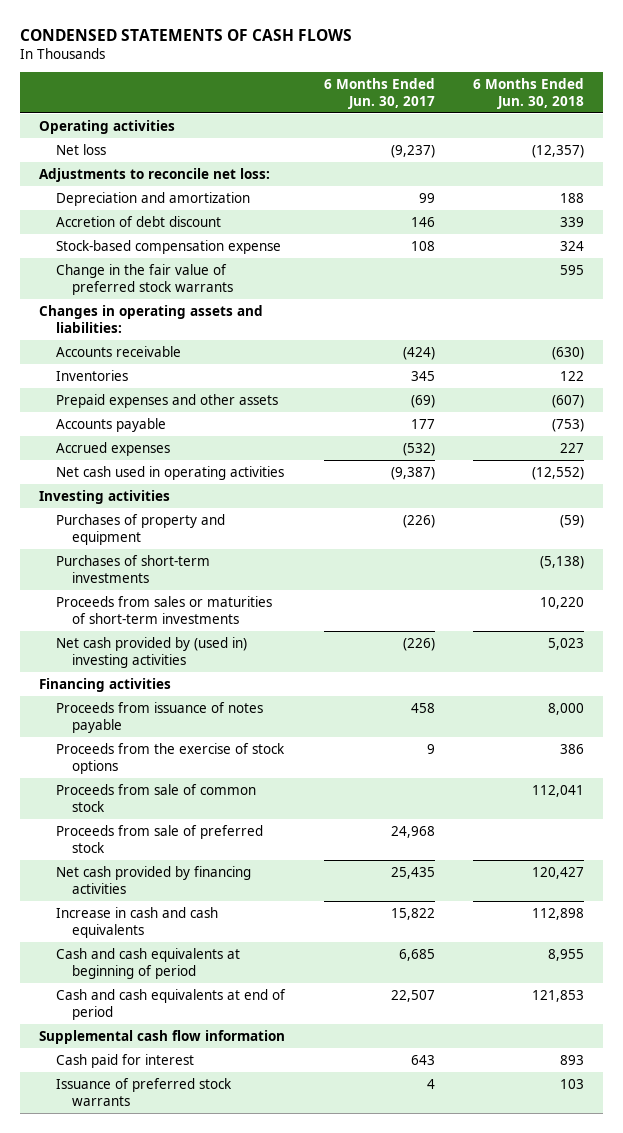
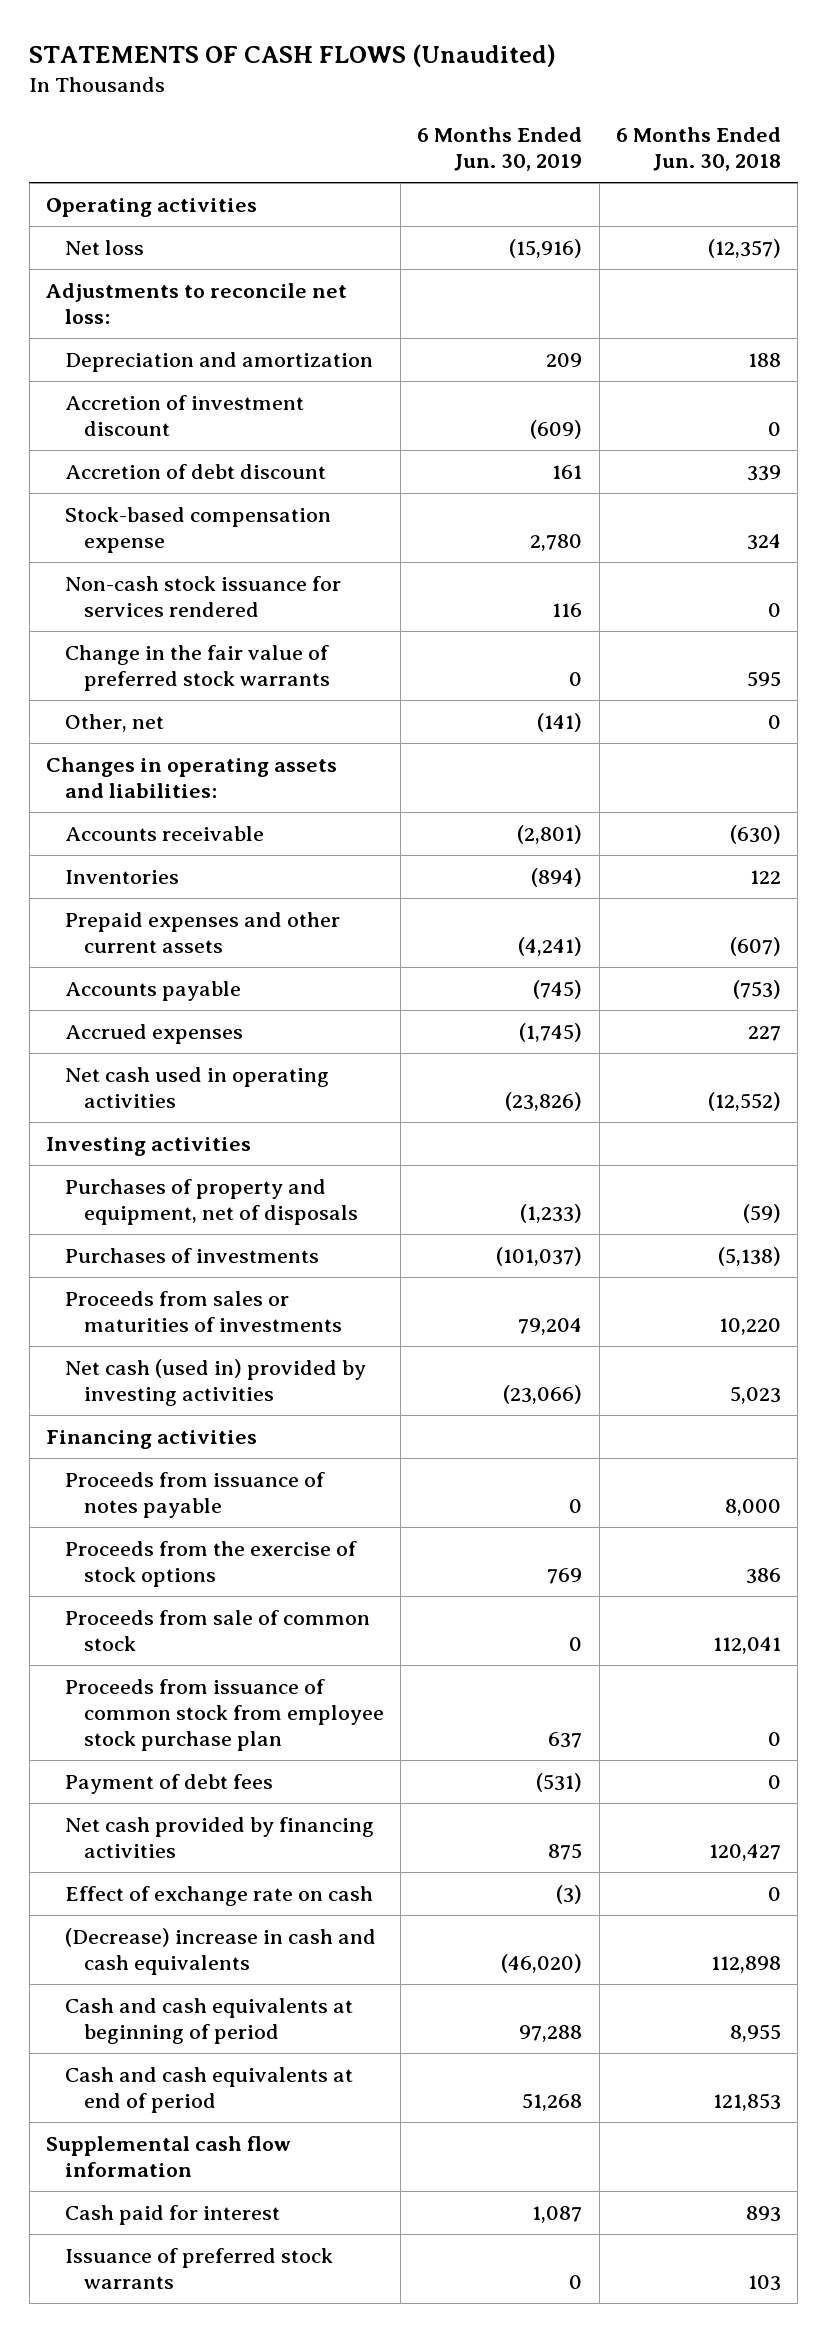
[19,28,352,41] CONDENSED STATEMENTS OF CASH FLOWS -> [29,43,557,67] STATEMENTS OF CASH FLOWS (Unaudited)
[323,77,435,109] 6 Months Ended Jun. 30, 2017 -> none
none -> [417,127,583,172] 6 Months Ended Jun. 30, 2019
none -> [64,394,304,436] Accretion of investment discount
none -> [64,575,341,617] Non-cash stock issuance for services rendered
none -> [64,713,164,732] Other, net
[55,393,278,408] Prepaid expenses and other assets -> [64,911,340,953] Prepaid expenses and other current assets
[55,513,225,545] Purchases of property and equipment -> [64,1178,358,1225] Purchases of property and equipment, net of disposals
[55,554,210,583] Purchases of short-term investments -> [64,1247,319,1263] Purchases of investments
[55,595,272,624] Proceeds from sales or maturities of short-term investments -> [64,1290,342,1332] Proceeds from sales or maturities of investments
[55,636,247,668] Net cash provided by (used in) investing activities -> [64,1358,366,1406] Net cash (used in) provided by investing activities
[55,824,263,853] Proceeds from sale of preferred stock -> none
none -> [64,1678,384,1752] Proceeds from issuance of common stock from employee stock purchase plan
none -> [64,1773,273,1794] Payment of debt fees
none -> [64,1885,373,1906] Effect of exchange rate on cash
[55,906,218,938] Increase in cash and cash equivalents -> [64,1927,376,1975] (Decrease) increase in cash and cash equivalents

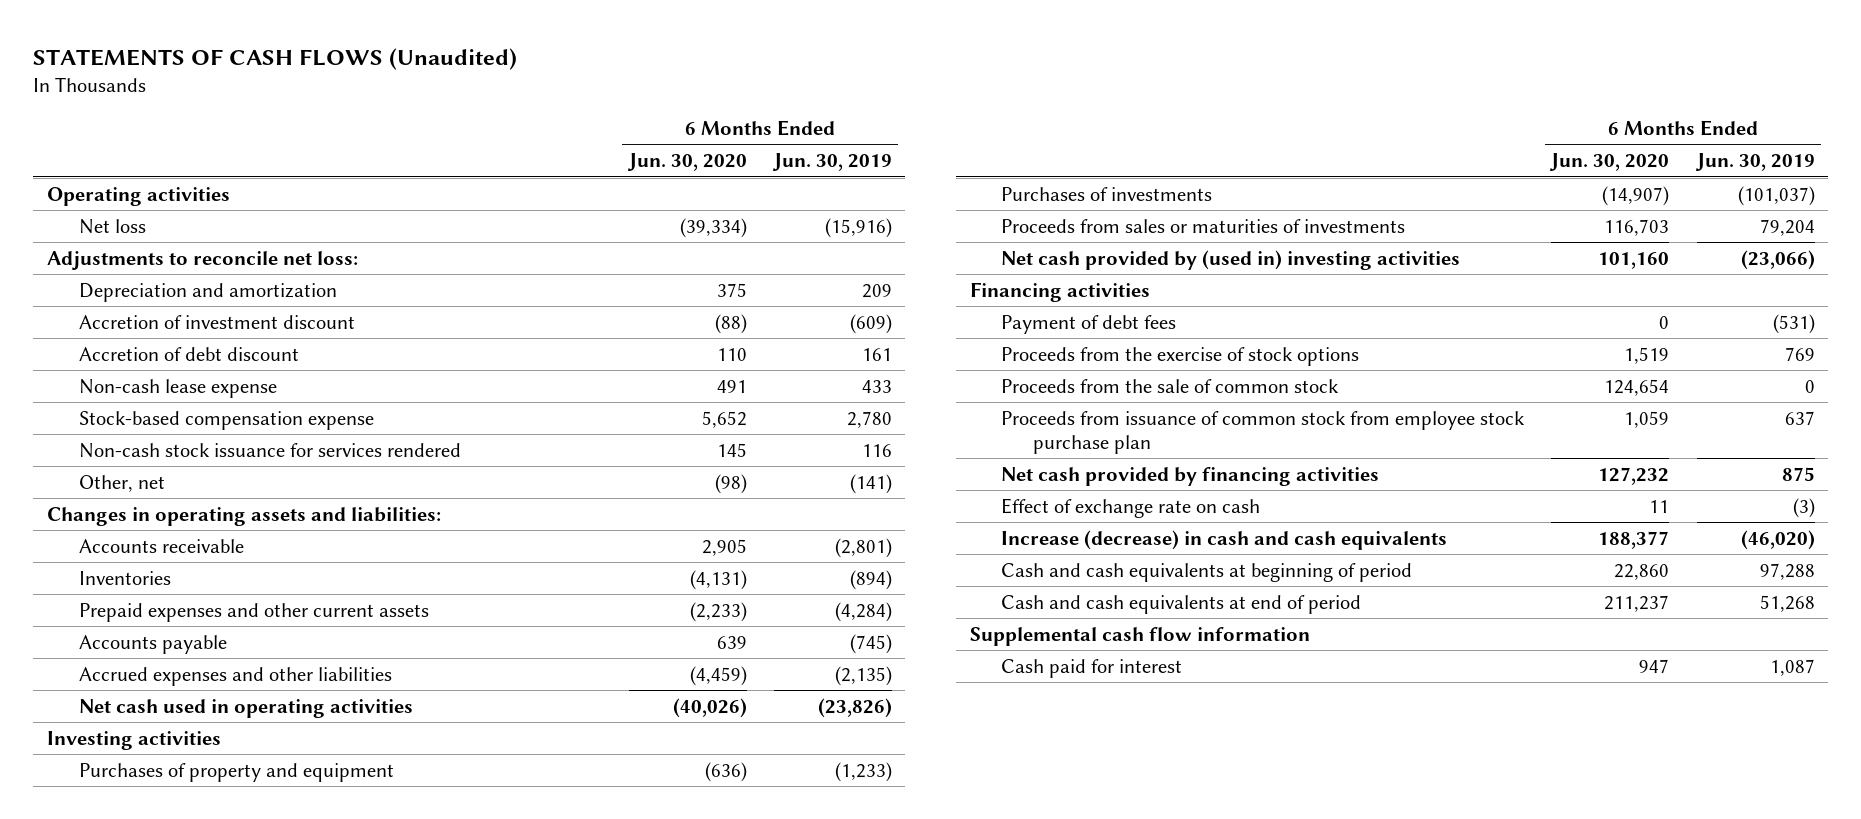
[615,127,781,172] 6 Months Ended Jun. 30, 2018 -> none
none -> [626,153,747,172] Jun. 30, 2020
none -> [78,378,277,398] Non-cash lease expense
[64,644,330,691] Change in the fair value of preferred stock warrants -> none
[518,936,583,956] (4,241) -> [834,601,892,622] (4,284)
[64,1023,243,1044] Accrued expenses -> [78,666,392,686] Accrued expenses and other liabilities
[519,1022,583,1042] (1,745) -> [834,665,892,686] (2,135)
[64,1178,358,1225] Purchases of property and equipment, net of disposals -> [78,762,394,782] Purchases of property and equipment
[64,1358,366,1406] Net cash (used in) provided by investing activities -> [1001,249,1461,270] Net cash provided by (used in) investing activities
[64,1471,325,1518] Proceeds from issuance of notes payable -> none
[64,1773,273,1794] Payment of debt fees -> [1001,314,1177,334] Payment of debt fees
[64,1609,370,1651] Proceeds from sale of common stock -> [1001,378,1340,393] Proceeds from the sale of common stock
[64,1927,376,1975] (Decrease) increase in cash and cash equivalents -> [1001,529,1448,550] Increase (decrease) in cash and cash equivalents
[64,2247,333,2289] Issuance of preferred stock warrants -> none

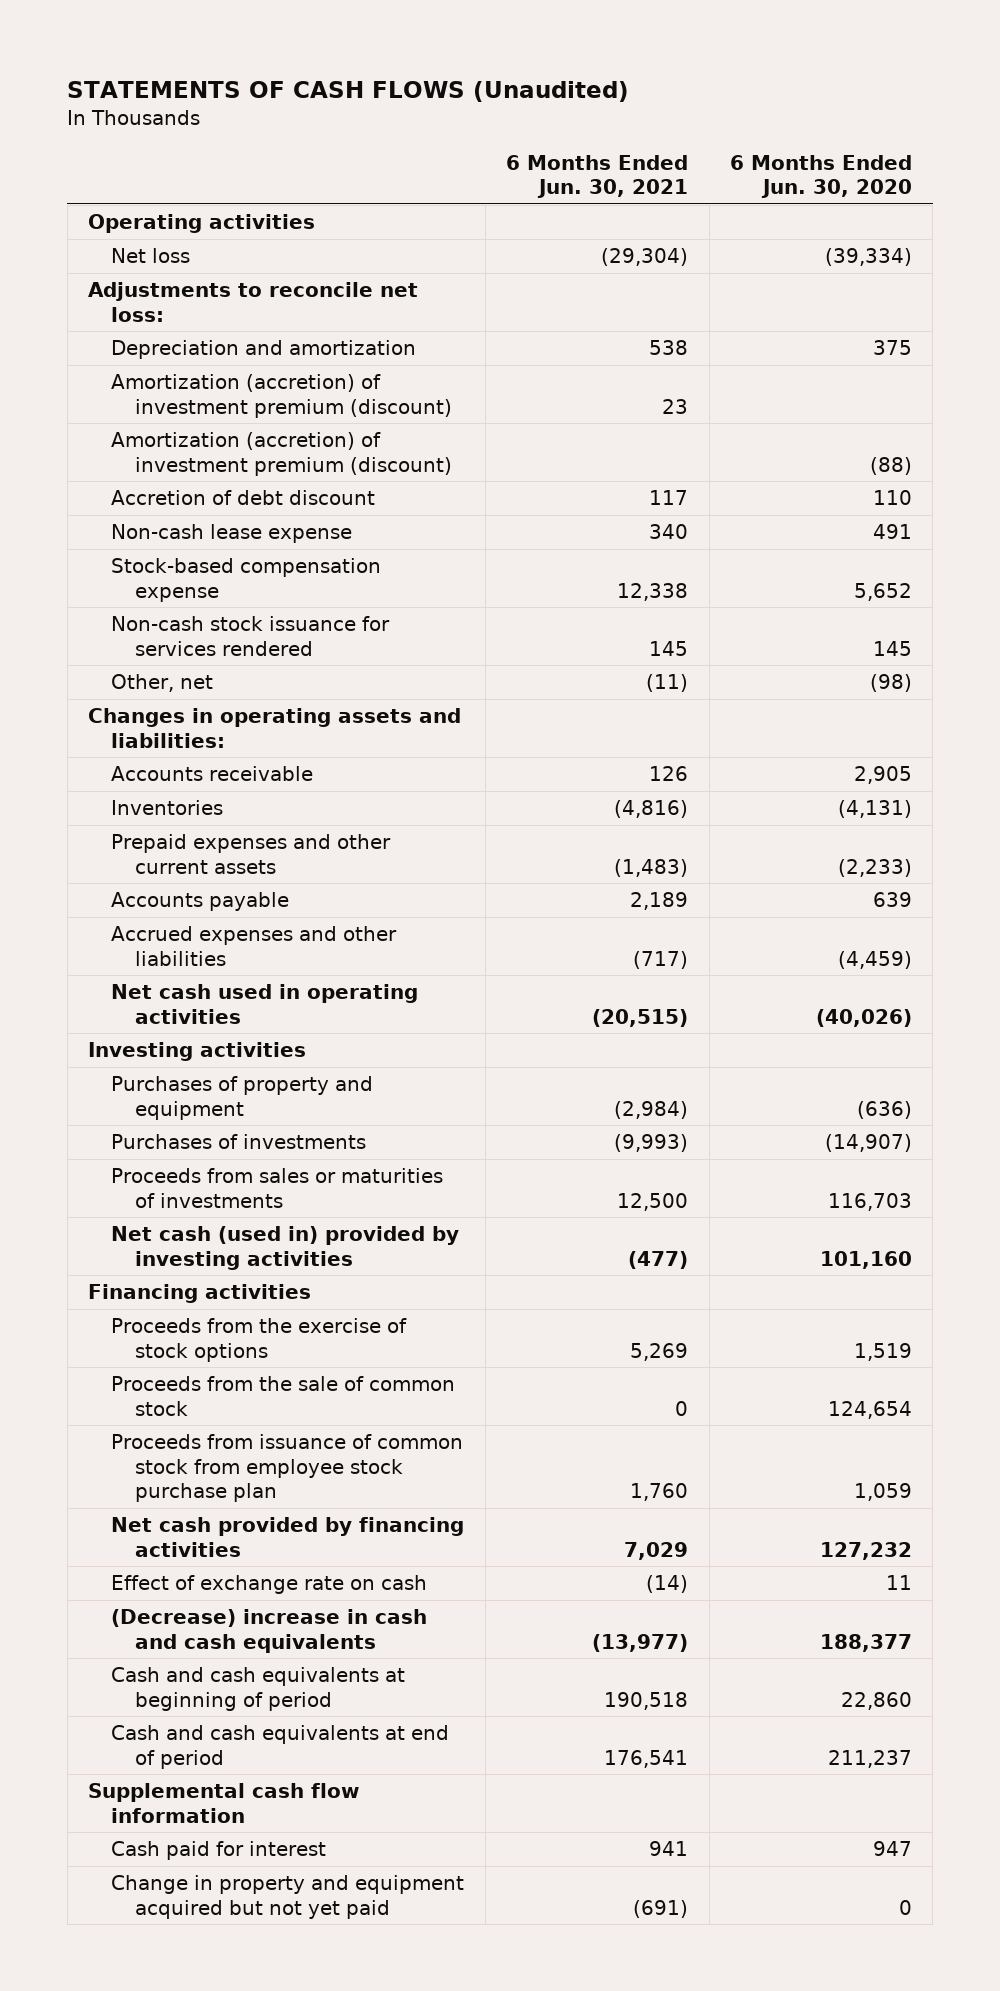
[771,153,892,172] Jun. 30, 2019 -> none
none -> [506,154,689,198] 6 Months Ended Jun. 30, 2021
none -> [111,374,452,418] Amortization (accretion) of investment premium (discount)
[78,314,355,329] Accretion of investment discount -> [111,432,452,476] Amortization (accretion) of investment premium (discount)
[1001,249,1461,270] Net cash provided by (used in) investing activities -> [111,1226,460,1270] Net cash (used in) provided by investing activities
[1001,314,1177,334] Payment of debt fees -> none
[1001,529,1448,550] Increase (decrease) in cash and cash equivalents -> [111,1609,428,1653] (Decrease) increase in cash and cash equivalents
none -> [111,1875,465,1919] Change in property and equipment acquired but not yet paid

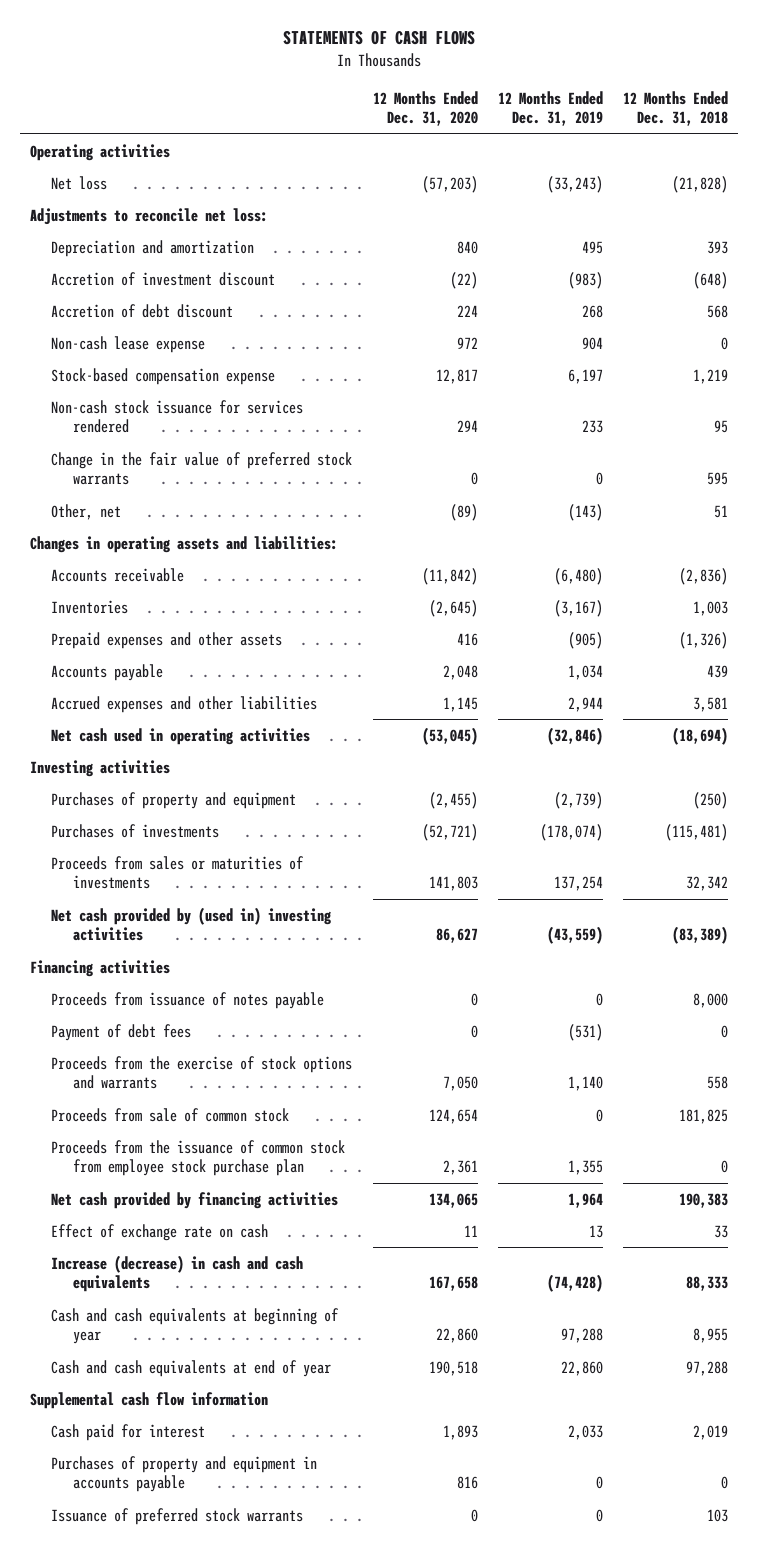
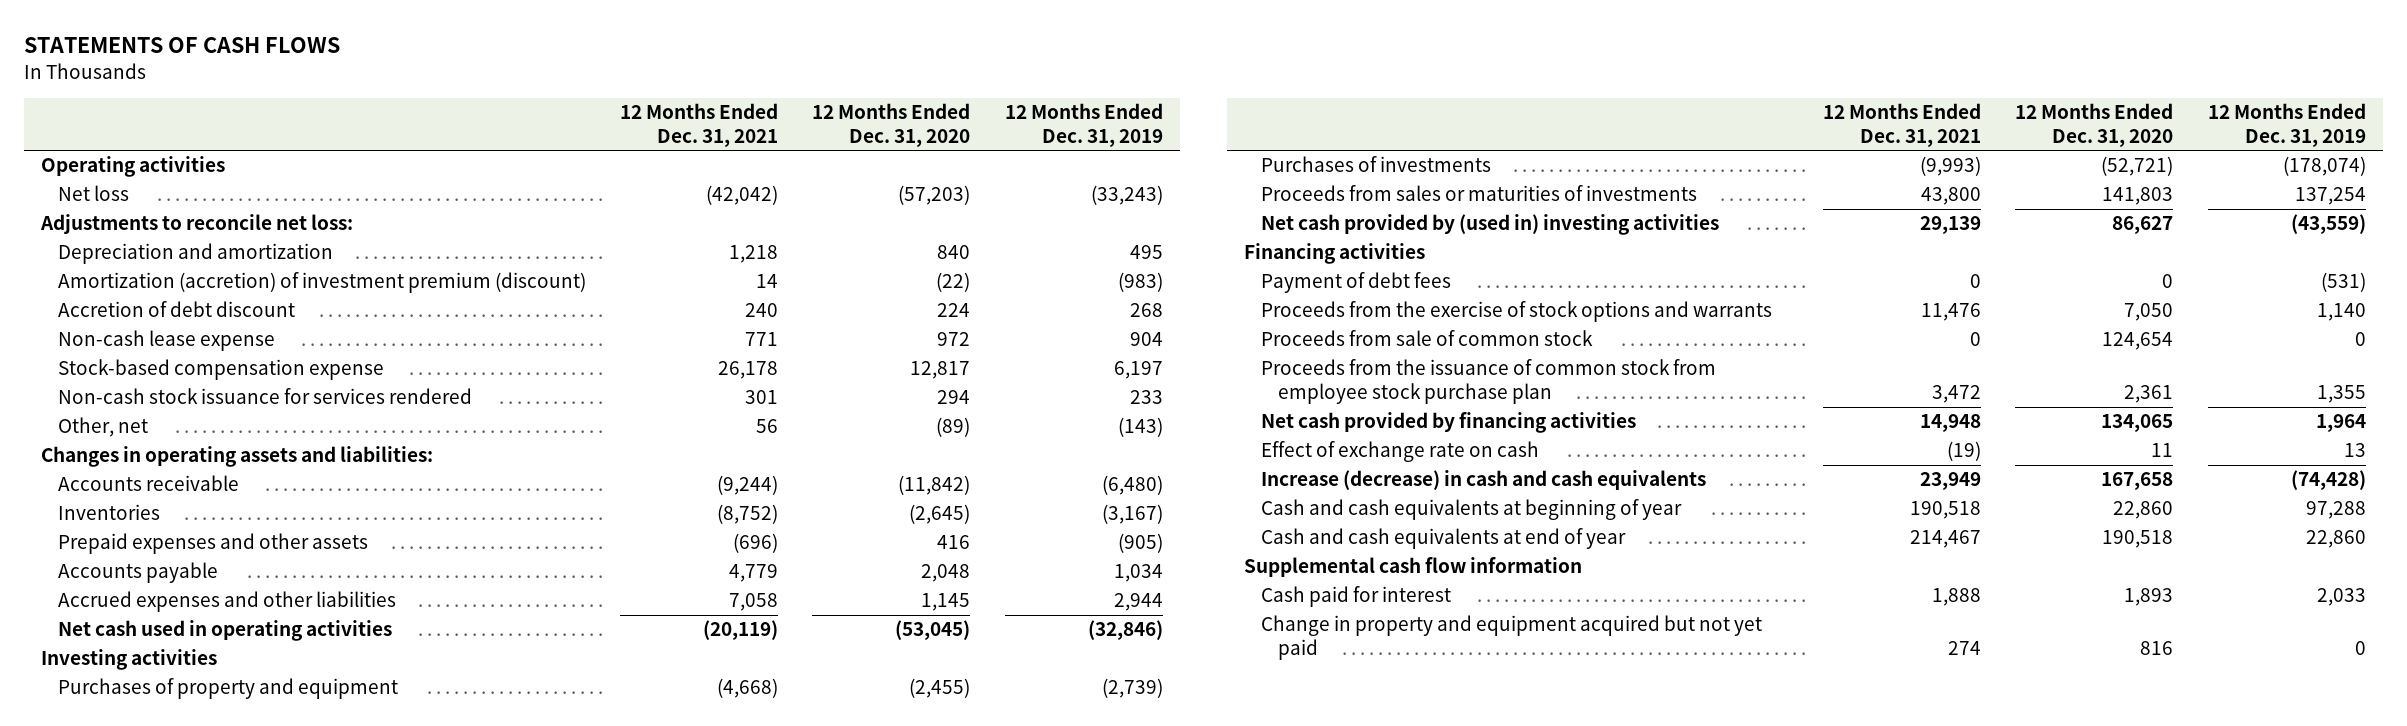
[622,90,728,126] 12 Months Ended Dec. 31, 2018 -> none
none -> [620,103,779,147] 12 Months Ended Dec. 31, 2021
[51,271,276,286] Accretion of investment discount -> [58,272,587,294] Amortization (accretion) of investment premium (discount)
[51,451,353,486] Change in the fair value of preferred stock warrants -> none
[51,991,325,1009] Proceeds from issuance of notes payable -> none
[51,1507,304,1525] Issuance of preferred stock warrants -> none
[51,1455,318,1493] Purchases of property and equipment in accounts payable -> [1261,615,1763,661] Change in property and equipment acquired but not yet paid

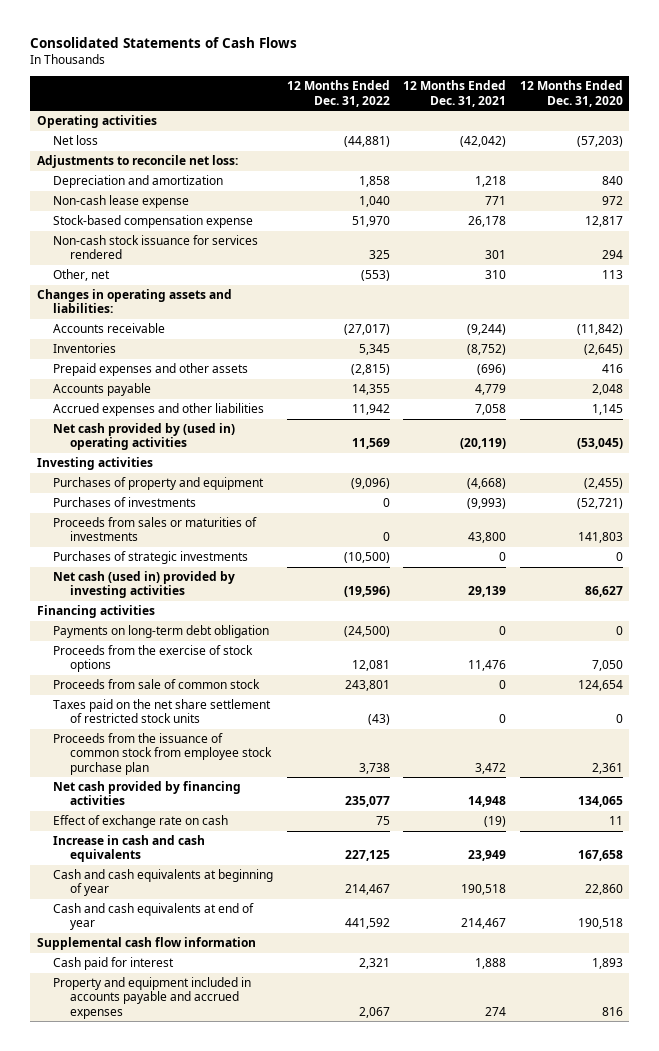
[24,37,341,54] STATEMENTS OF CASH FLOWS -> [30,37,298,49] Consolidated Statements of Cash Flows
[1004,103,1163,147] 12 Months Ended Dec. 31, 2019 -> none
none -> [286,80,390,107] 12 Months Ended Dec. 31, 2022
[58,272,587,294] Amortization (accretion) of investment premium (discount) -> none
[58,301,296,318] Accretion of debt discount -> none
[756,419,779,434] 56 -> [485,270,507,280] 310
[936,417,971,438] (89) -> [601,270,623,280] 113
[58,620,393,642] Net cash used in operating activities -> [53,423,236,451] Net cash provided by (used in) operating activities
none -> [53,551,249,565] Purchases of strategic investments
[1261,214,1720,236] Net cash provided by (used in) investing activities -> [53,571,236,599] Net cash (used in) provided by investing activities
[1261,272,1452,294] Payment of debt fees -> none
none -> [53,625,270,639] Payments on long-term debt obligation
[1261,301,1773,323] Proceeds from the exercise of stock options and warrants -> [53,645,254,673] Proceeds from the exercise of stock options
none -> [53,699,272,724] Taxes paid on the net share settlement of restricted stock units
[1261,470,1707,491] Increase (decrease) in cash and cash equivalents -> [53,835,206,863] Increase in cash and cash equivalents
[1261,615,1763,661] Change in property and equipment acquired but not yet paid -> [53,977,252,1019] Property and equipment included in accounts payable and accrued expenses

